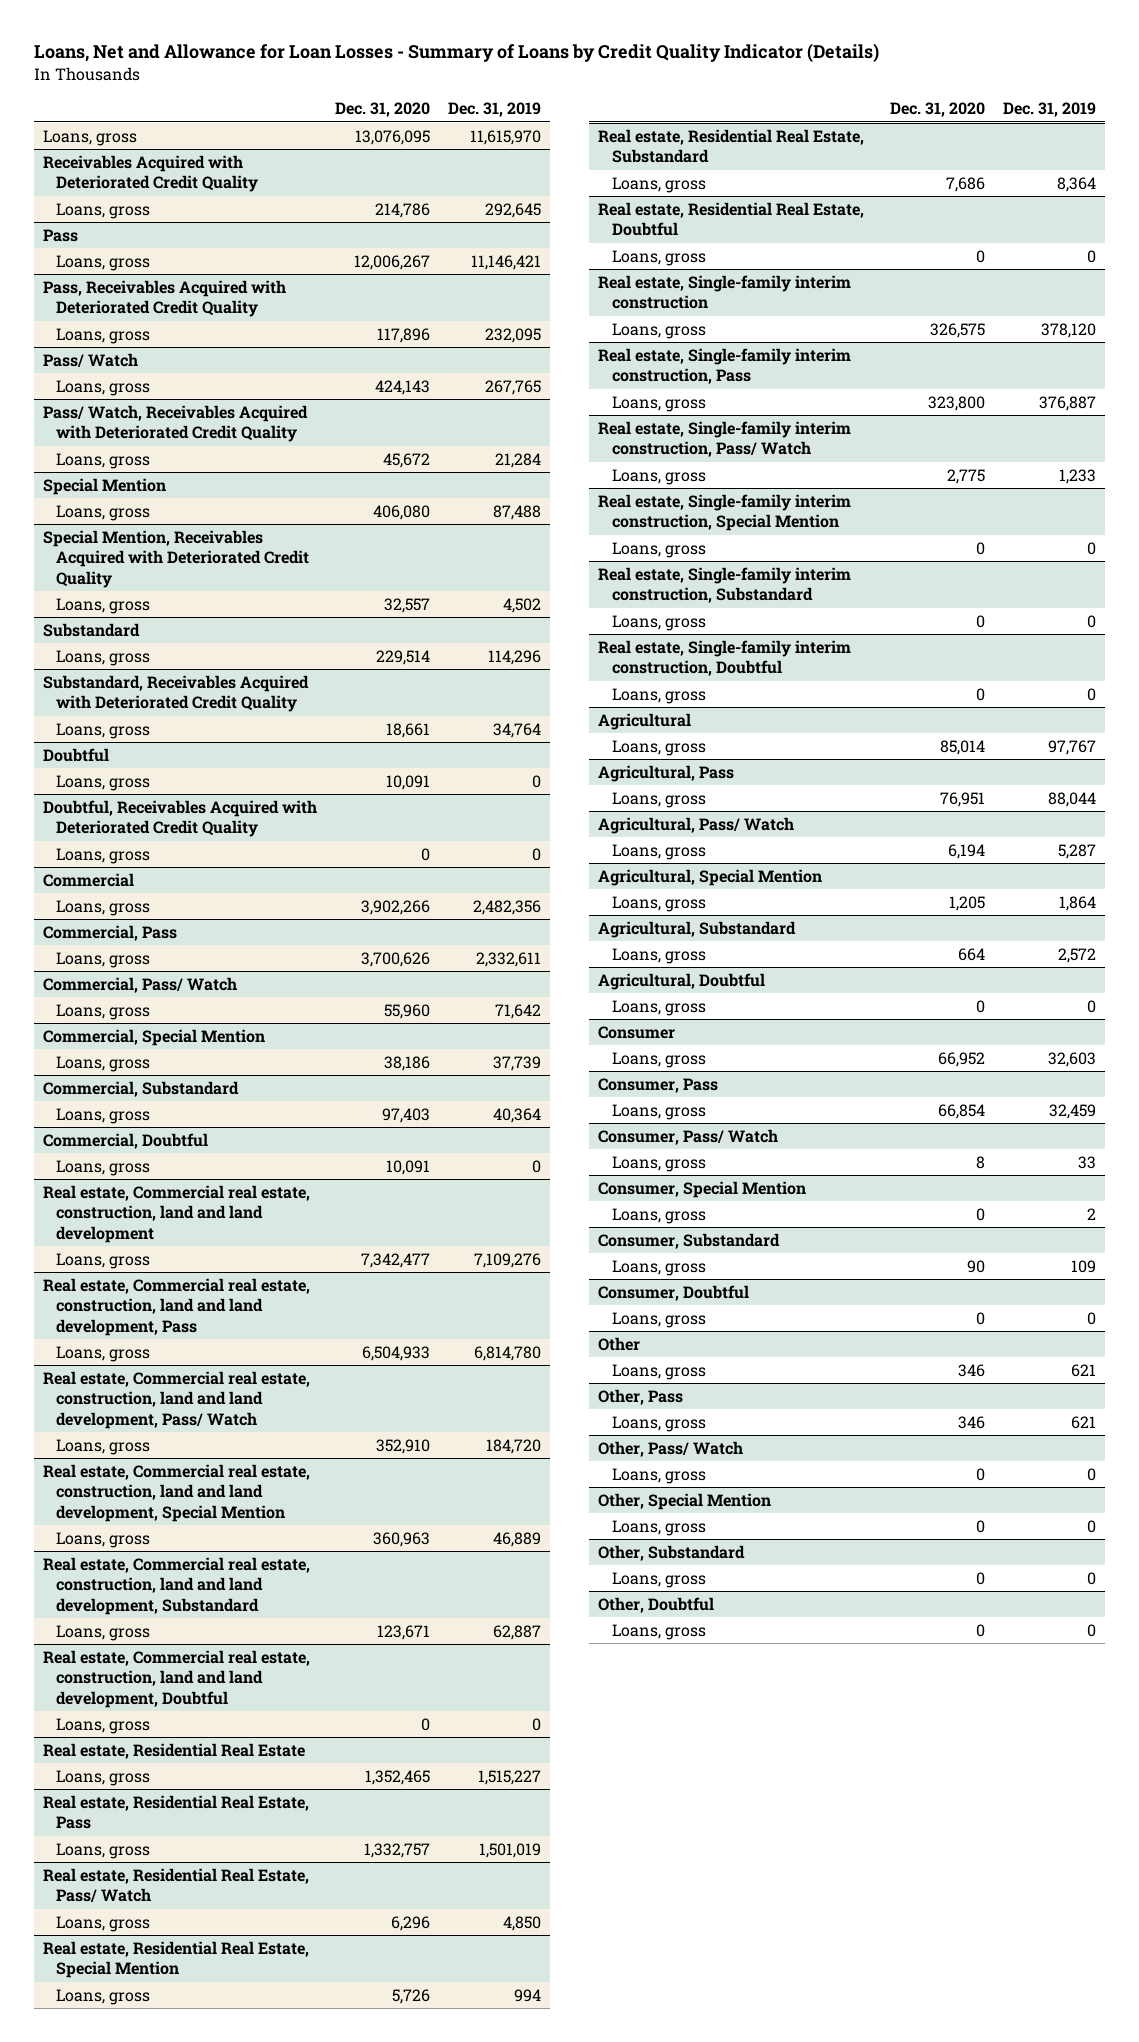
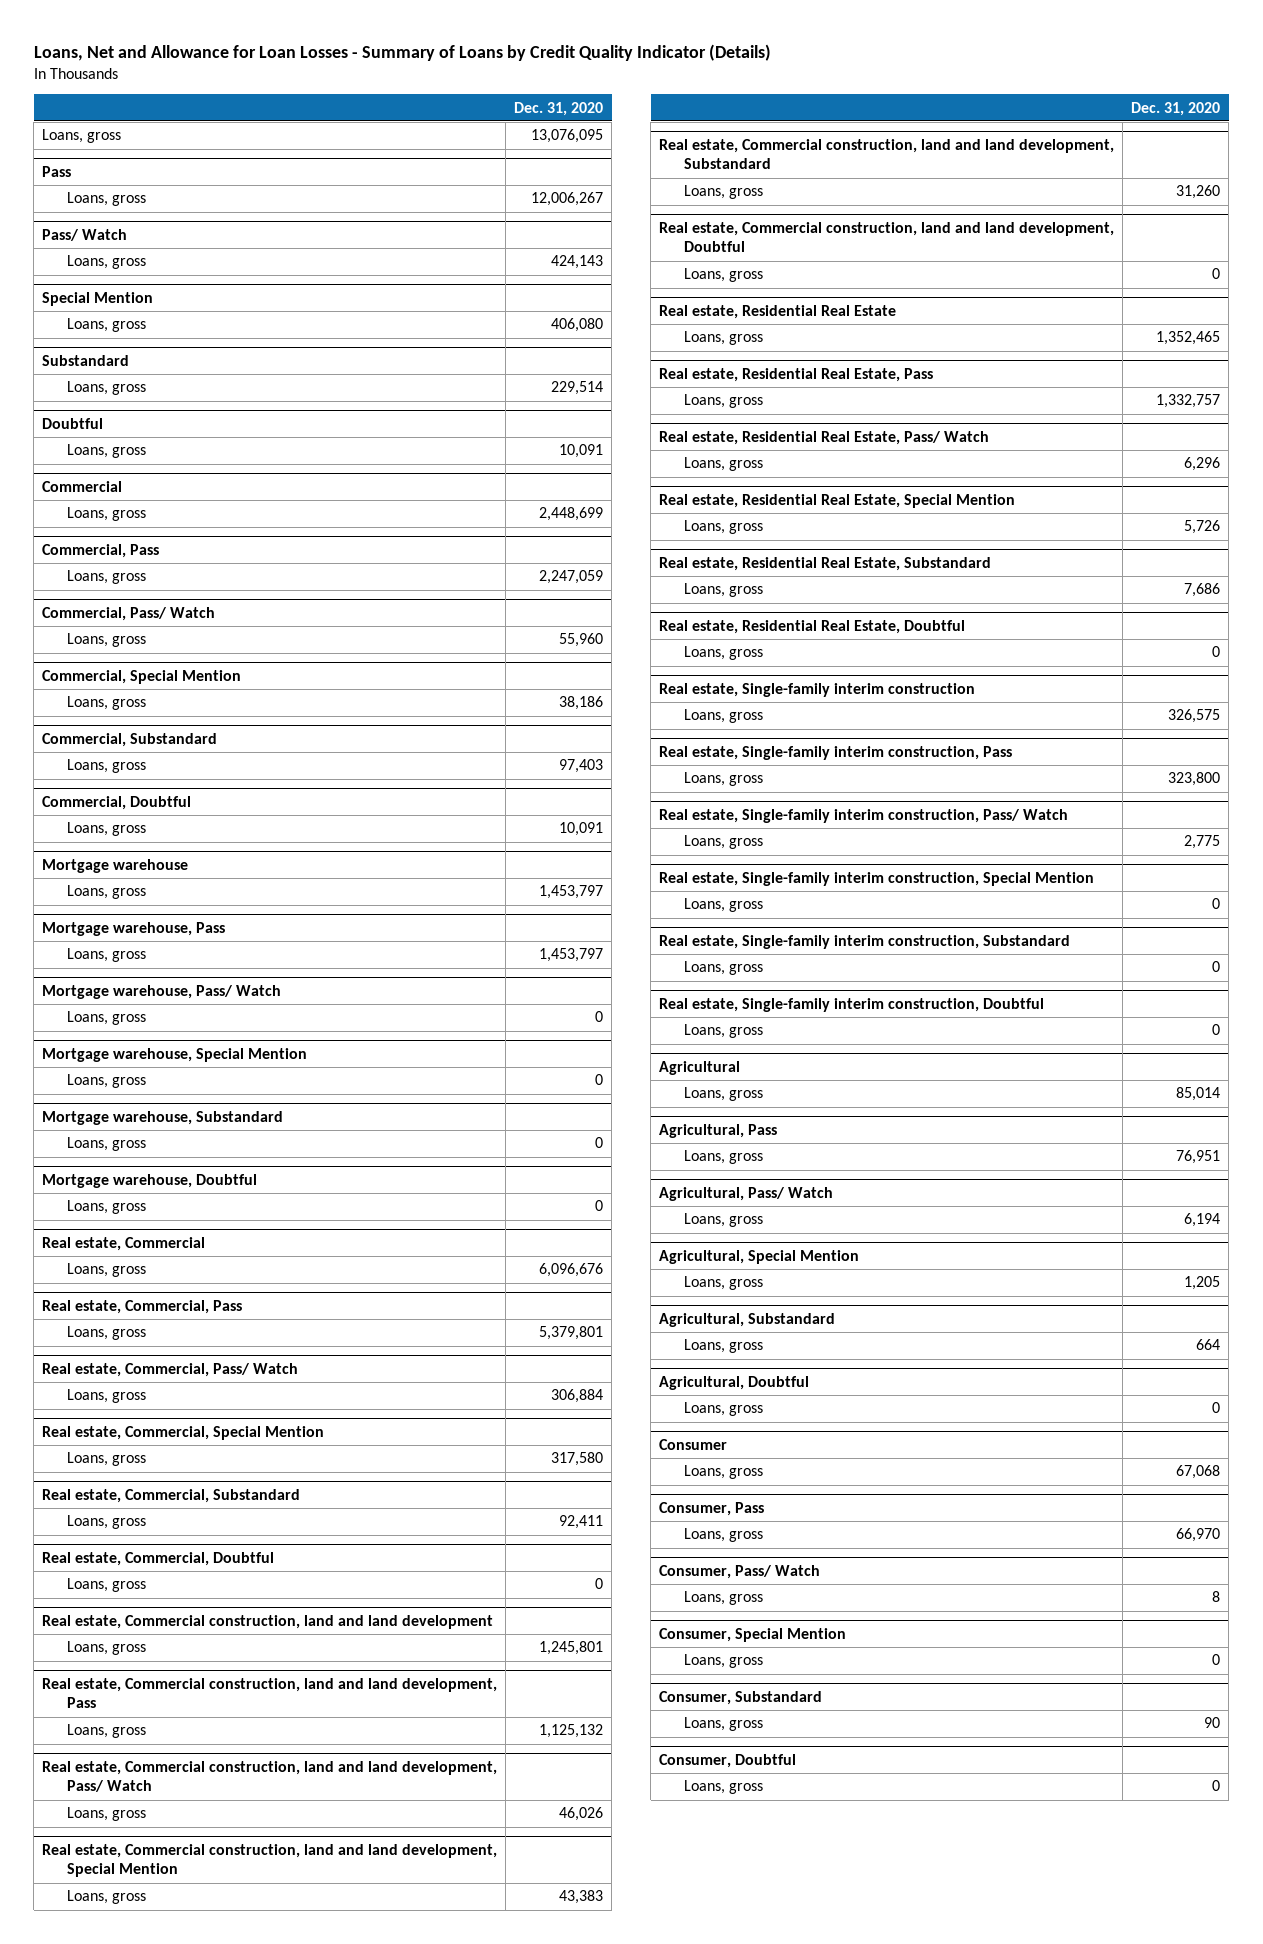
[447,102,541,118] Dec. 31, 2019 -> none
[42,154,258,193] Receivables Acquired with Deteriorated Credit Quality -> none
[55,202,150,219] Loans, gross -> none
[42,279,286,318] Pass, Receivables Acquired with Deteriorated Credit Quality -> none
[55,327,150,344] Loans, gross -> none
[42,404,308,443] Pass/ Watch, Receivables Acquired with Deteriorated Credit Quality -> none
[55,452,150,469] Loans, gross -> none
[42,529,309,588] Special Mention, Receivables Acquired with Deteriorated Credit Quality -> none
[55,597,150,614] Loans, gross -> none
[42,674,309,713] Substandard, Receivables Acquired with Deteriorated Credit Quality -> none
[55,722,150,739] Loans, gross -> none
[42,799,317,838] Doubtful, Receivables Acquired with Deteriorated Credit Quality -> none
[55,847,150,864] Loans, gross -> none
[360,899,430,915] 3,902,266 -> [539,507,604,522] 2,448,699
[360,951,430,967] 3,700,626 -> [539,570,604,585] 2,247,059
[42,1184,310,1243] Real estate, Commercial real estate, construction, land and land development -> none
[42,1277,310,1336] Real estate, Commercial real estate, construction, land and land development, Pass -> none
[42,1370,310,1429] Real estate, Commercial real estate, construction, land and land development, Pass/ Watch -> none
[55,1438,150,1455] Loans, gross -> none
[42,1463,310,1522] Real estate, Commercial real estate, construction, land and land development, Special Mention -> none
[55,1531,150,1548] Loans, gross -> none
[42,1556,310,1615] Real estate, Commercial real estate, construction, land and land development, Substandard -> none
[55,1624,150,1641] Loans, gross -> none
[42,1649,310,1708] Real estate, Commercial real estate, construction, land and land development, Doubtful -> none
none -> [42,859,189,874] Mortgage warehouse
[360,1252,430,1268] 7,342,477 -> [539,885,604,900] 1,453,797
none -> [42,922,226,937] Mortgage warehouse, Pass
[361,1345,430,1361] 6,504,933 -> [539,948,604,963] 1,453,797
none -> [42,985,282,1000] Mortgage warehouse, Pass/ Watch
none -> [42,1048,308,1063] Mortgage warehouse, Special Mention
none -> [66,1074,146,1089] Loans, gross
none -> [42,1111,284,1126] Mortgage warehouse, Substandard
none -> [66,1137,146,1152] Loans, gross
none -> [42,1174,258,1189] Mortgage warehouse, Doubtful
none -> [66,1200,146,1215] Loans, gross
none -> [42,1237,206,1252] Real estate, Commercial
none -> [66,1263,146,1278] Loans, gross
none -> [42,1300,243,1315] Real estate, Commercial, Pass
none -> [66,1326,146,1341] Loans, gross
none -> [42,1363,299,1378] Real estate, Commercial, Pass/ Watch
none -> [66,1389,146,1404] Loans, gross
none -> [42,1426,325,1441] Real estate, Commercial, Special Mention
none -> [66,1452,146,1467] Loans, gross
none -> [42,1489,301,1504] Real estate, Commercial, Substandard
none -> [66,1515,146,1530] Loans, gross
none -> [42,1552,275,1567] Real estate, Commercial, Doubtful
none -> [66,1578,146,1593] Loans, gross
none -> [42,1615,494,1630] Real estate, Commercial construction, land and land development
none -> [66,1641,146,1656] Loans, gross
none -> [42,1678,498,1709] Real estate, Commercial construction, land and land development, Pass
none -> [66,1724,146,1739] Loans, gross
none -> [42,1761,498,1793] Real estate, Commercial construction, land and land development, Pass/ Watch
none -> [66,1807,146,1822] Loans, gross
none -> [42,1844,498,1878] Real estate, Commercial construction, land and land development, Special Mention
none -> [66,1890,146,1905] Loans, gross
none -> [659,139,1115,170] Real estate, Commercial construction, land and land development, Substandard
none -> [683,185,763,200] Loans, gross
none -> [659,222,1115,253] Real estate, Commercial construction, land and land development, Doubtful
none -> [683,268,763,283] Loans, gross
[938,1051,986,1067] 66,952 -> [1176,1465,1221,1480] 67,068
[938,1103,986,1119] 66,854 -> [1176,1528,1221,1543] 66,970
[598,1336,641,1351] Other -> none
[611,1363,706,1380] Loans, gross -> none
[598,1388,684,1405] Other, Pass -> none
[611,1415,706,1432] Loans, gross -> none
[598,1440,744,1457] Other, Pass/ Watch -> none
[611,1467,706,1484] Loans, gross -> none
[598,1492,772,1510] Other, Special Mention -> none
[611,1519,706,1536] Loans, gross -> none
[598,1544,746,1561] Other, Substandard -> none
[611,1571,706,1588] Loans, gross -> none
[598,1596,715,1613] Other, Doubtful -> none
[611,1623,706,1640] Loans, gross -> none

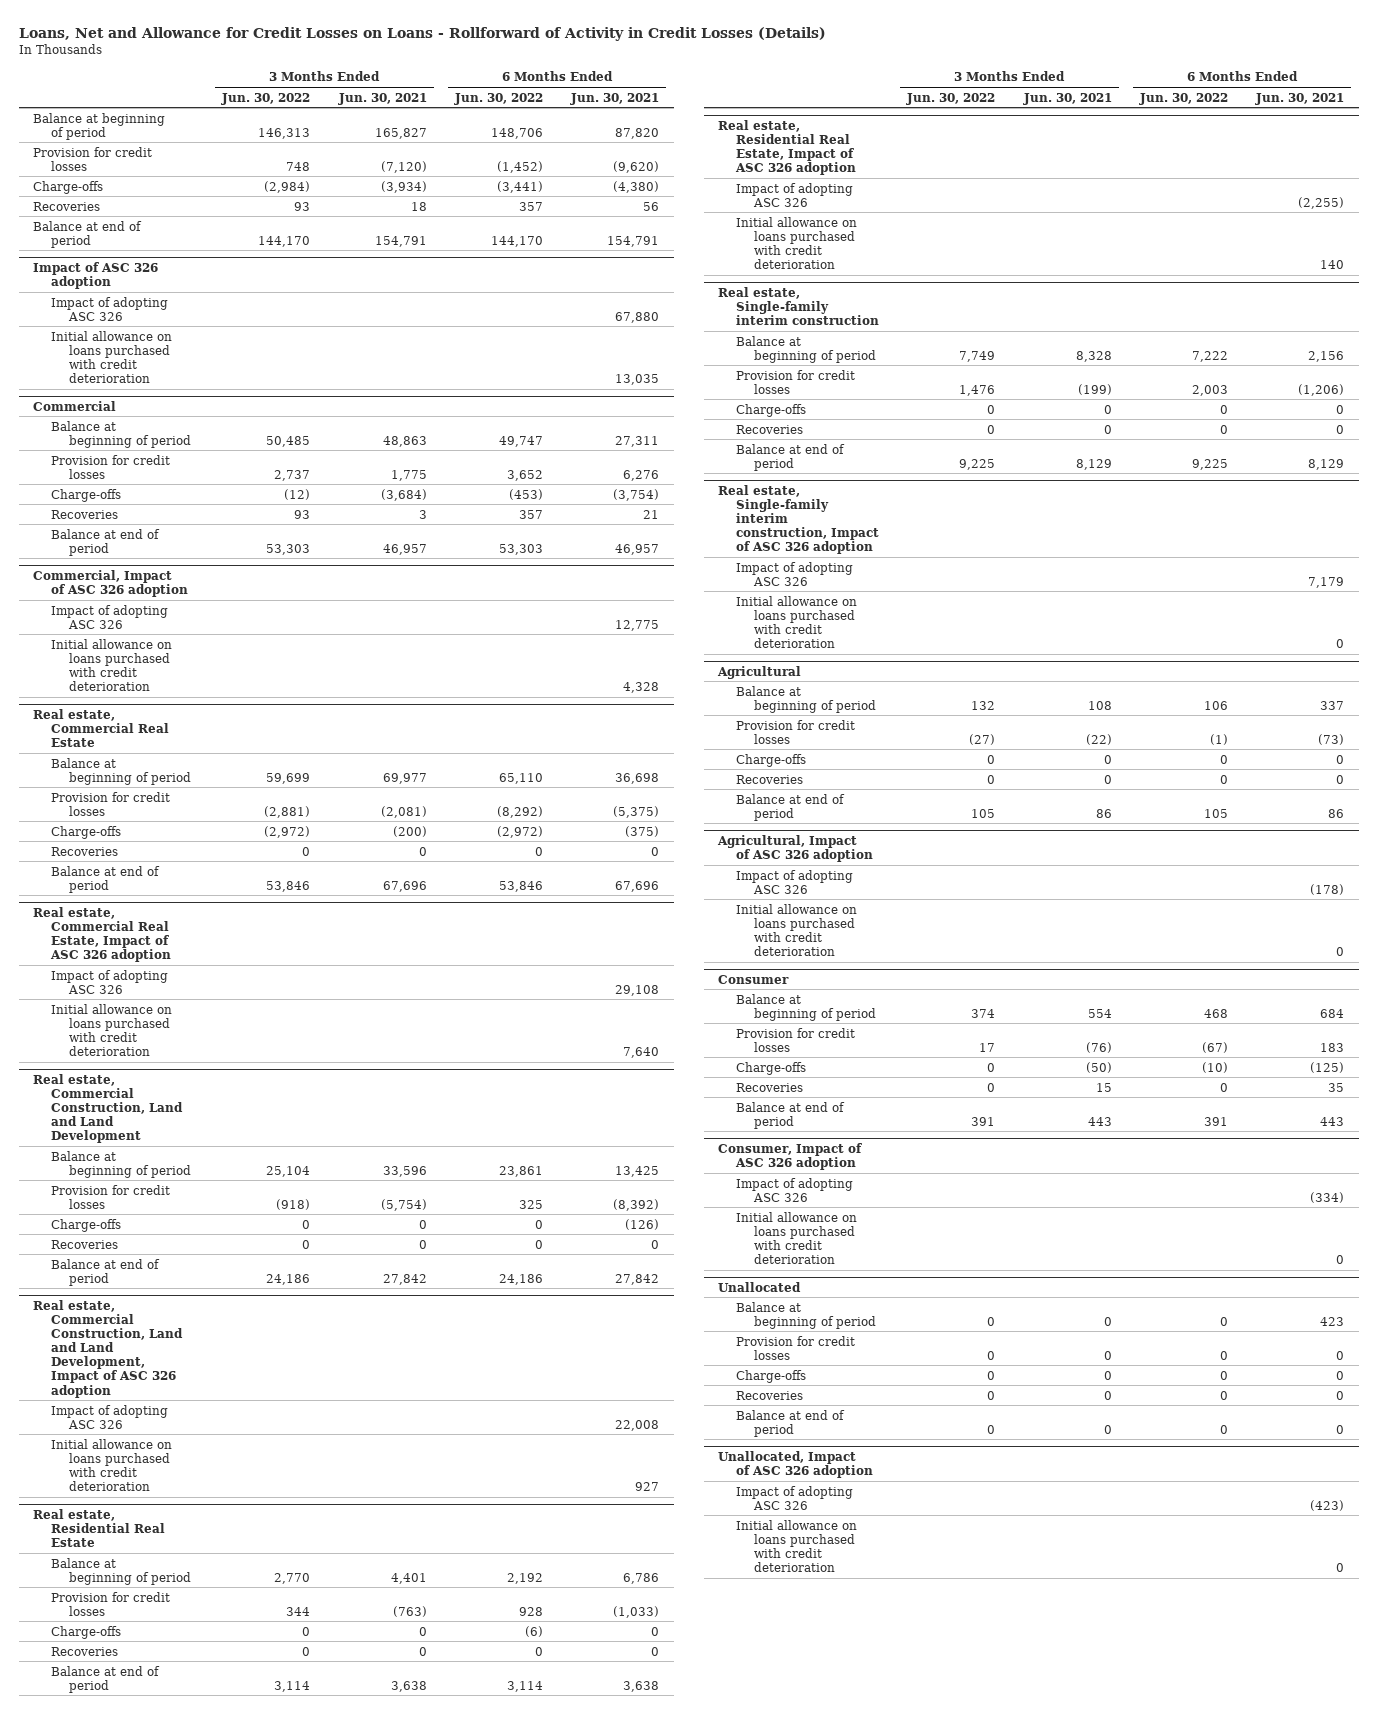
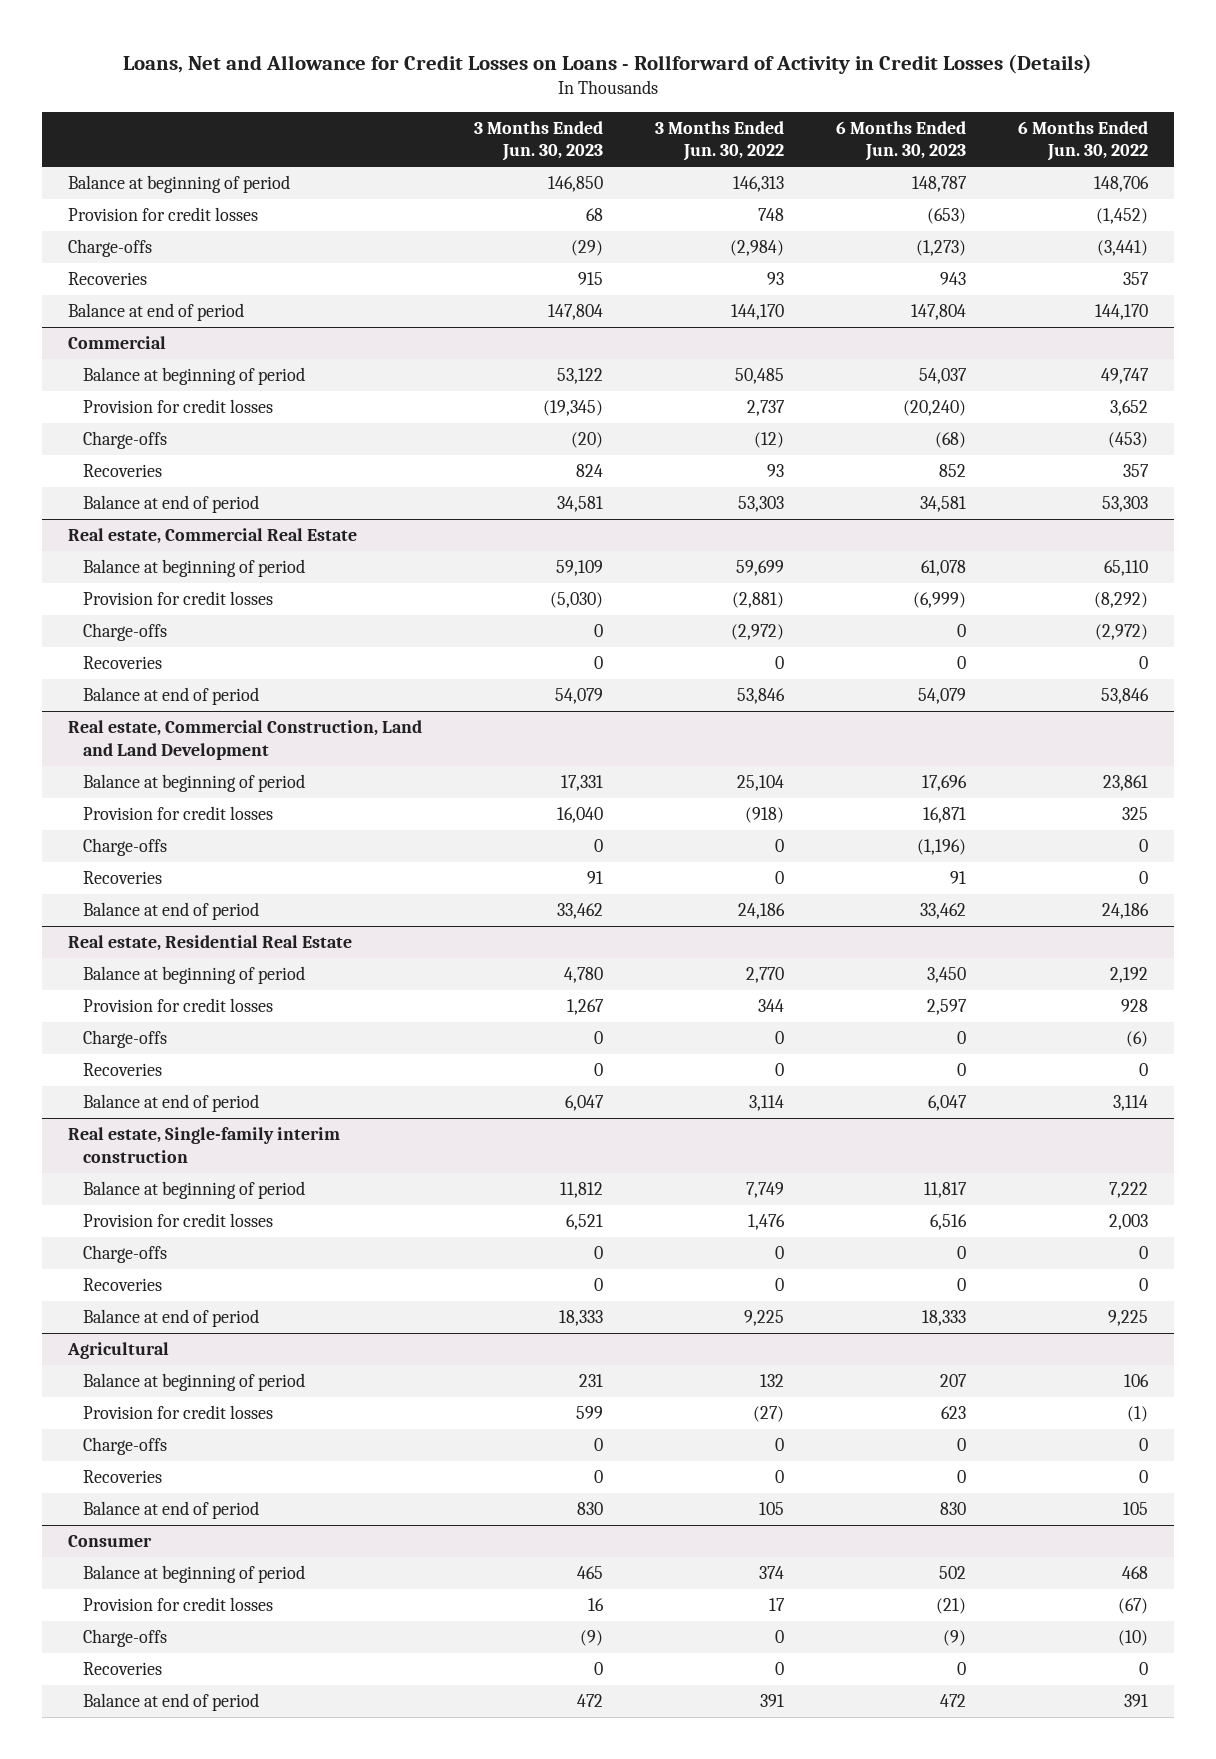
[337,92,427,105] Jun. 30, 2021 -> none
[570,92,660,105] Jun. 30, 2021 -> none
none -> [474,120,604,162] 3 Months Ended Jun. 30, 2023
none -> [836,120,967,162] 6 Months Ended Jun. 30, 2023
[33,261,159,289] Impact of ASC 326 adoption -> none
[50,296,168,321] Impact of adopting ASC 326 -> none
[50,330,172,384] Initial allowance on loans purchased with credit deterioration -> none
[33,569,188,597] Commercial, Impact of ASC 326 adoption -> none
[50,604,168,629] Impact of adopting ASC 326 -> none
[50,638,172,692] Initial allowance on loans purchased with credit deterioration -> none
[33,906,171,963] Real estate, Commercial Real Estate, Impact of ASC 326 adoption -> none
[50,969,168,994] Impact of adopting ASC 326 -> none
[50,1003,172,1057] Initial allowance on loans purchased with credit deterioration -> none
[33,1299,183,1398] Real estate, Commercial Construction, Land and Land Development, Impact of ASC 326 adoption -> none
[50,1404,168,1429] Impact of adopting ASC 326 -> none
[50,1438,172,1492] Initial allowance on loans purchased with credit deterioration -> none
[718,119,856,176] Real estate, Residential Real Estate, Impact of ASC 326 adoption -> none
[735,182,853,207] Impact of adopting ASC 326 -> none
[735,216,857,270] Initial allowance on loans purchased with credit deterioration -> none
[718,484,879,555] Real estate, Single-family interim construction, Impact of ASC 326 adoption -> none
[735,561,853,586] Impact of adopting ASC 326 -> none
[735,595,857,649] Initial allowance on loans purchased with credit deterioration -> none
[717,834,873,862] Agricultural, Impact of ASC 326 adoption -> none
[735,869,853,894] Impact of adopting ASC 326 -> none
[735,903,857,957] Initial allowance on loans purchased with credit deterioration -> none
[718,1142,863,1170] Consumer, Impact of ASC 326 adoption -> none
[735,1177,853,1202] Impact of adopting ASC 326 -> none
[735,1211,857,1265] Initial allowance on loans purchased with credit deterioration -> none
[718,1281,802,1292] Unallocated -> none
[735,1301,876,1329] Balance at beginning of period -> none
[735,1335,855,1360] Provision for credit losses -> none
[735,1369,806,1383] Charge-offs -> none
[735,1390,803,1400] Recoveries -> none
[735,1409,845,1437] Balance at end of period -> none
[718,1450,873,1478] Unallocated, Impact of ASC 326 adoption -> none
[735,1485,853,1510] Impact of adopting ASC 326 -> none
[735,1519,857,1573] Initial allowance on loans purchased with credit deterioration -> none

